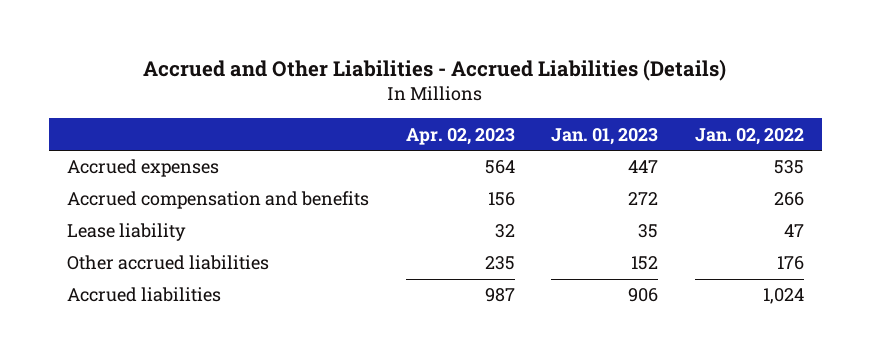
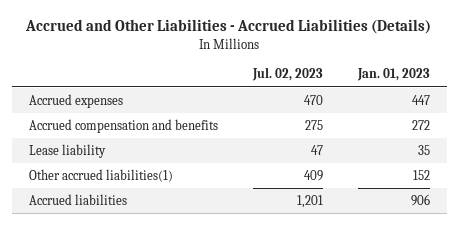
[405,127,515,145] Apr. 02, 2023 -> none
[694,127,804,145] Jan. 02, 2022 -> none
none -> [251,67,323,82] Jul. 02, 2023
[66,255,269,271] Other accrued liabilities -> [28,168,173,182] Other accrued liabilities(1)

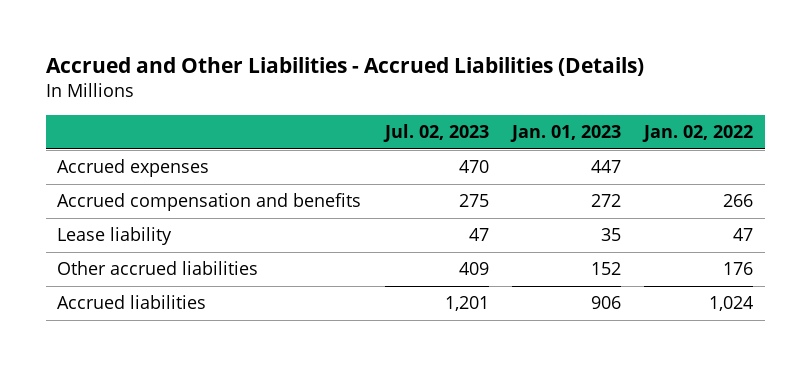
none -> [642,124,754,142] Jan. 02, 2022
[28,168,173,182] Other accrued liabilities(1) -> [57,261,259,276] Other accrued liabilities

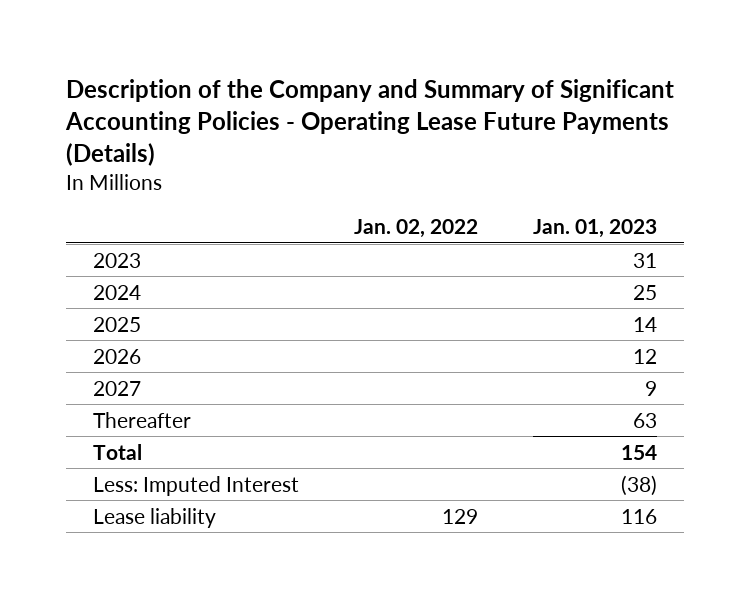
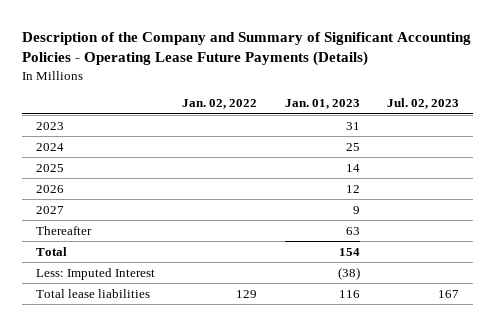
none -> [387,98,460,110] Jul. 02, 2023
[93,507,217,528] Lease liability -> [35,288,150,298] Total lease liabilities

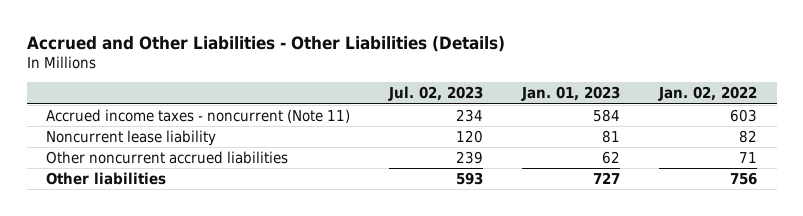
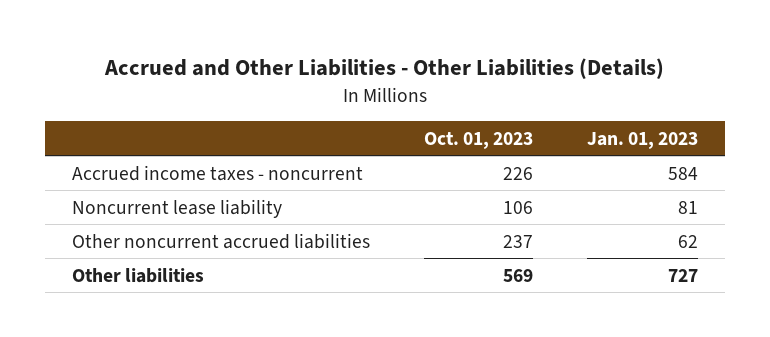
[388,86,484,102] Jul. 02, 2023 -> none
[658,86,758,102] Jan. 02, 2022 -> none
none -> [423,131,533,149] Oct. 01, 2023
[46,108,351,123] Accrued income taxes - noncurrent (Note 11) -> [71,164,363,181] Accrued income taxes - noncurrent

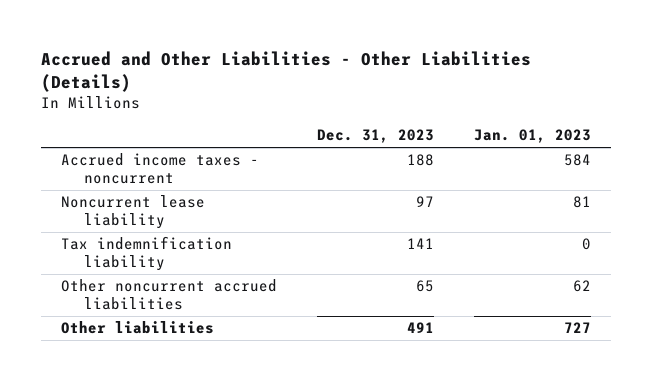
[423,131,533,149] Oct. 01, 2023 -> none
none -> [317,129,435,144] Dec. 31, 2023
none -> [61,236,233,272] Tax indemnification liability

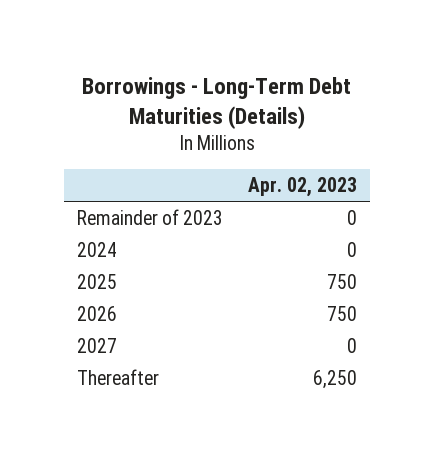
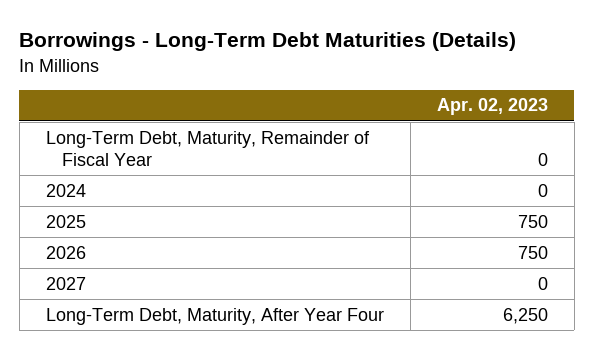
[76,208,223,225] Remainder of 2023 -> [45,130,370,166] Long-Term Debt, Maturity, Remainder of Fiscal Year
[76,368,159,385] Thereafter -> [45,307,384,325] Long-Term Debt, Maturity, After Year Four

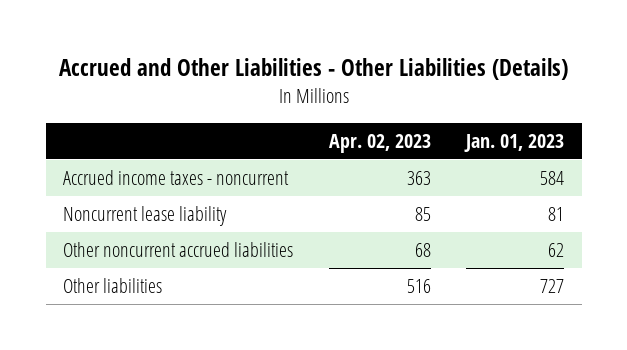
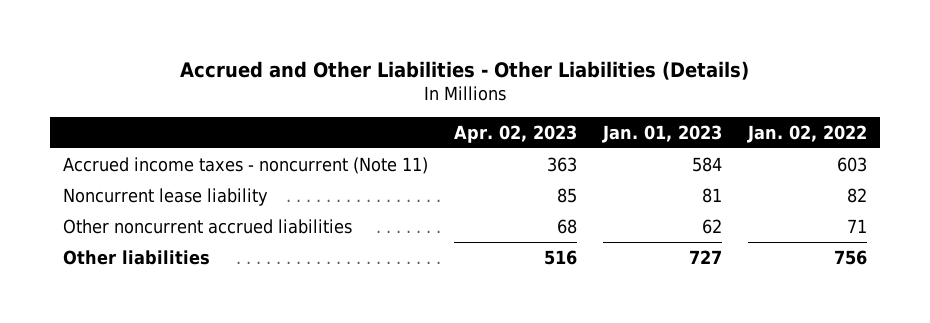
none -> [747,124,868,143] Jan. 02, 2022
[63,170,290,186] Accrued income taxes - noncurrent -> [62,156,428,174] Accrued income taxes - noncurrent (Note 11)

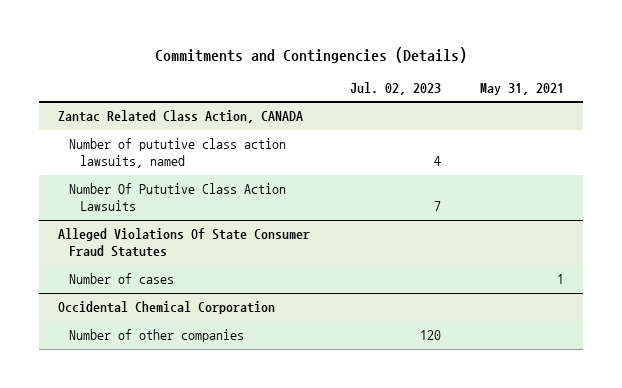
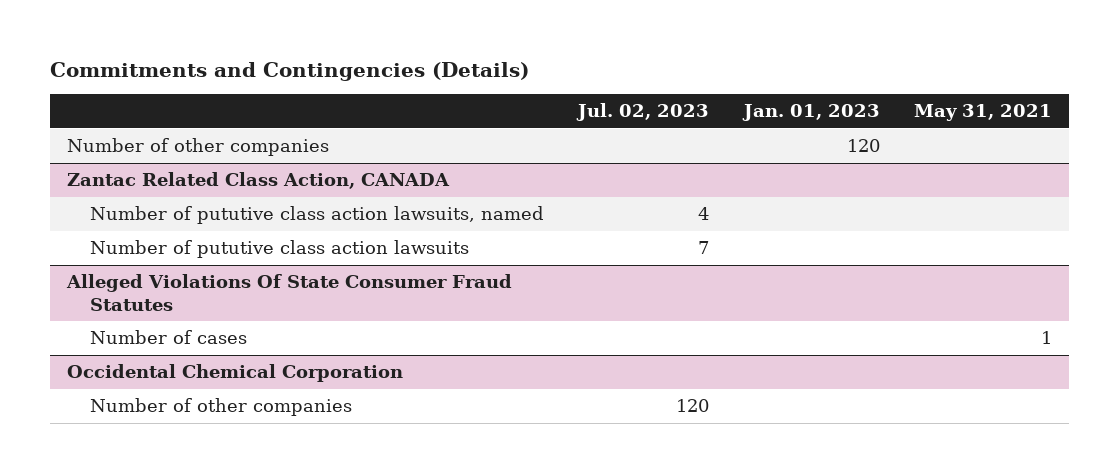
none -> [741,104,880,122] Jan. 01, 2023
none -> [67,138,330,157] Number of other companies
[69,183,287,212] Number Of Pututive Class Action Lawsuits -> [89,240,469,259] Number of pututive class action lawsuits

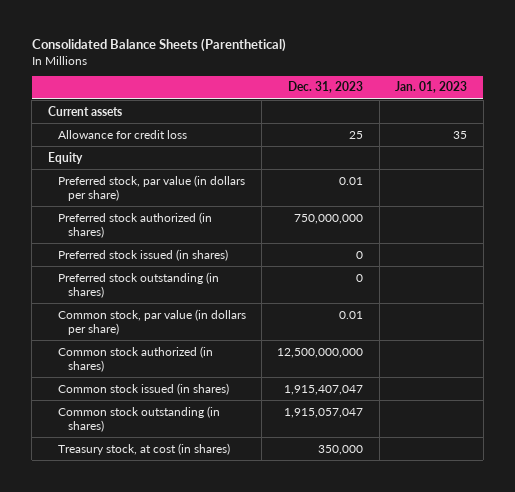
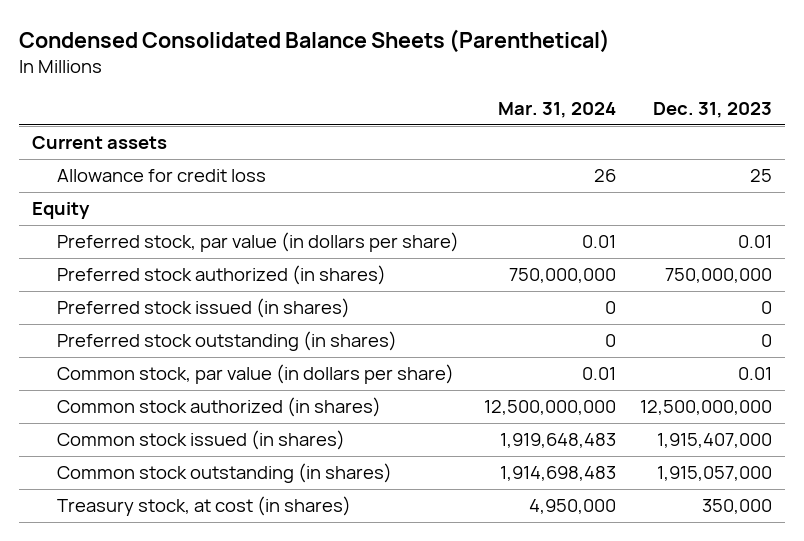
[31,38,286,53] Consolidated Balance Sheets (Parenthetical) -> [19,29,611,54] Condensed Consolidated Balance Sheets (Parenthetical)
[395,81,468,94] Jan. 01, 2023 -> none
none -> [497,102,616,119] Mar. 31, 2024
[284,384,364,395] 1,915,407,047 -> [657,433,773,449] 1,915,407,000
[284,407,364,418] 1,915,057,047 -> [657,466,773,482] 1,915,057,000

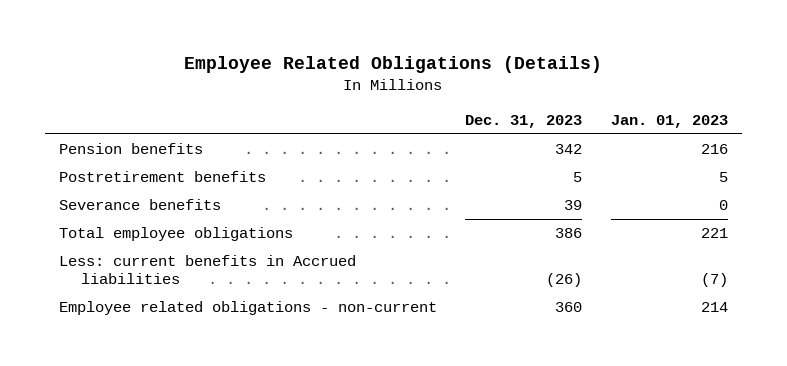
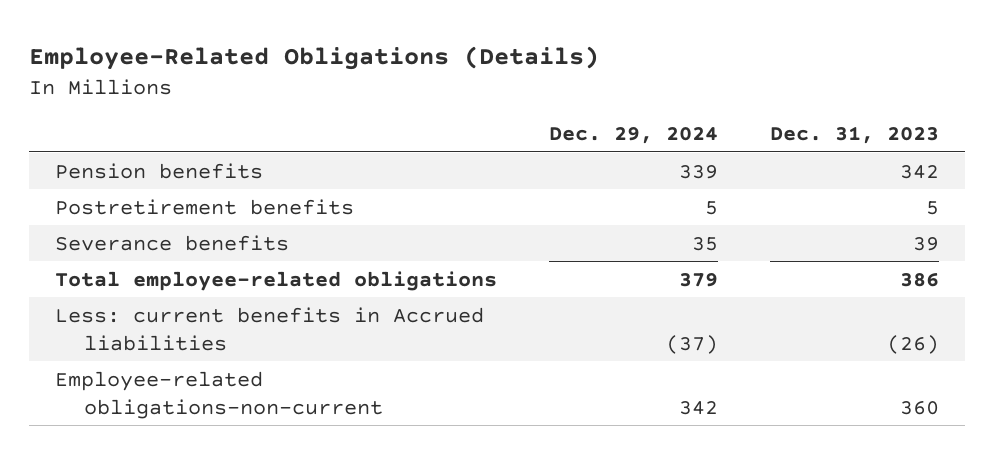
[184,56,603,74] Employee Related Obligations (Details) -> [29,45,600,70] Employee-Related Obligations (Details)
[610,114,728,128] Jan. 01, 2023 -> none
none -> [549,127,719,145] Dec. 29, 2024
[59,227,294,242] Total employee obligations -> [55,270,498,291] Total employee-related obligations
[59,301,438,316] Employee related obligations - non-current -> [55,370,383,419] Employee-related obligations-non-current

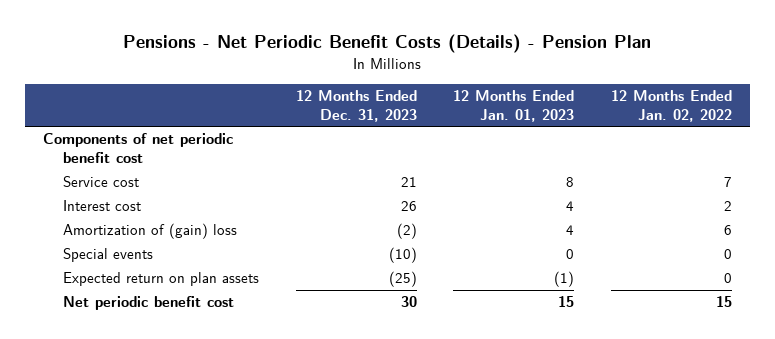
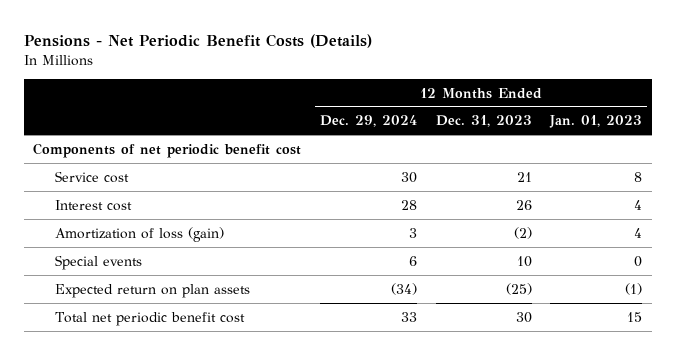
[123,34,652,54] Pensions - Net Periodic Benefit Costs (Details) - Pension Plan -> [23,33,372,48] Pensions - Net Periodic Benefit Costs (Details)
[610,89,732,122] 12 Months Ended Jan. 02, 2022 -> none
none -> [319,115,417,128] Dec. 29, 2024
[63,223,238,240] Amortization of (gain) loss -> [54,226,224,242] Amortization of loss (gain)
[388,247,417,264] (10) -> [516,255,532,267] 10
[63,296,235,311] Net periodic benefit cost -> [54,311,245,326] Total net periodic benefit cost

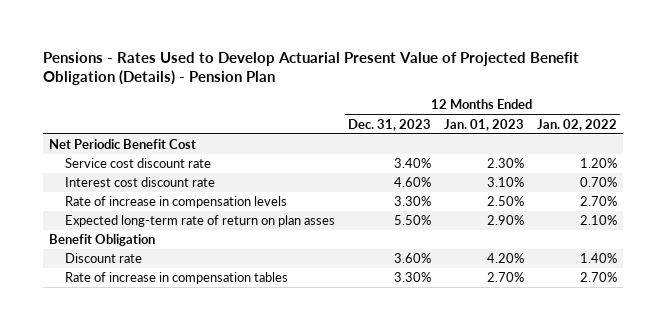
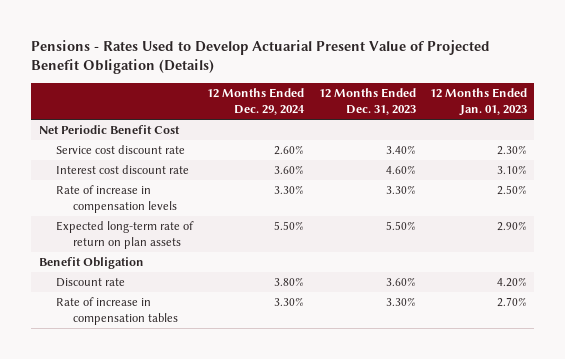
[42,51,579,86] Pensions - Rates Used to Develop Actuarial Present Value of Projected Benefit Obligation (Details) - Pension Plan -> [31,39,491,75] Pensions - Rates Used to Develop Actuarial Present Value of Projected Benefit Obligation (Details)
[536,118,617,131] Jan. 02, 2022 -> none
none -> [207,88,306,116] 12 Months Ended Dec. 29, 2024
[64,215,335,228] Expected long-term rate of return on plan asses -> [55,221,194,250] Expected long-term rate of return on plan assets

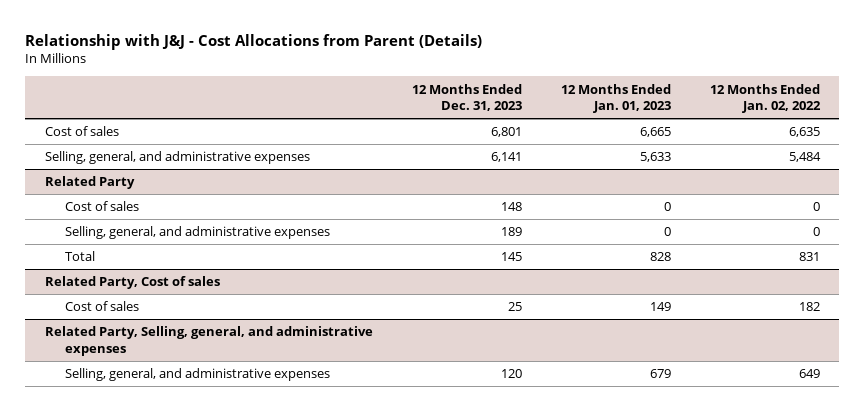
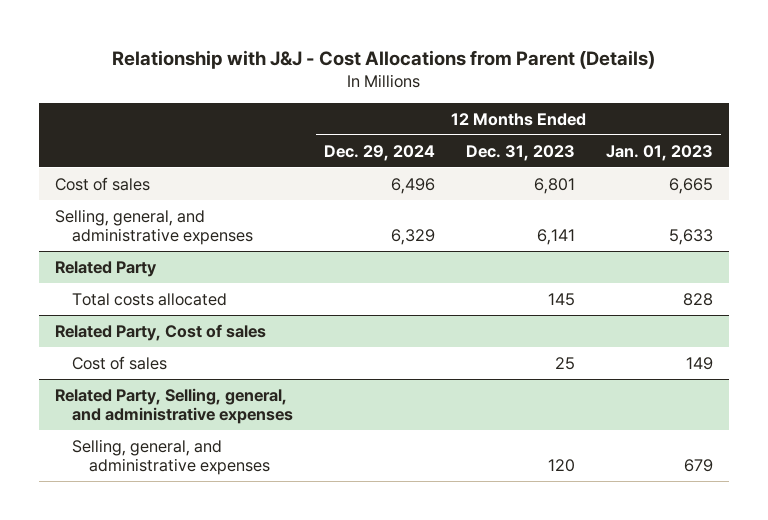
[709,83,821,114] 12 Months Ended Jan. 02, 2022 -> none
none -> [324,144,436,161] Dec. 29, 2024
[64,201,139,212] Cost of sales -> none
[64,226,330,240] Selling, general, and administrative expenses -> none
[64,251,95,262] Total -> [72,292,228,306] Total costs allocated

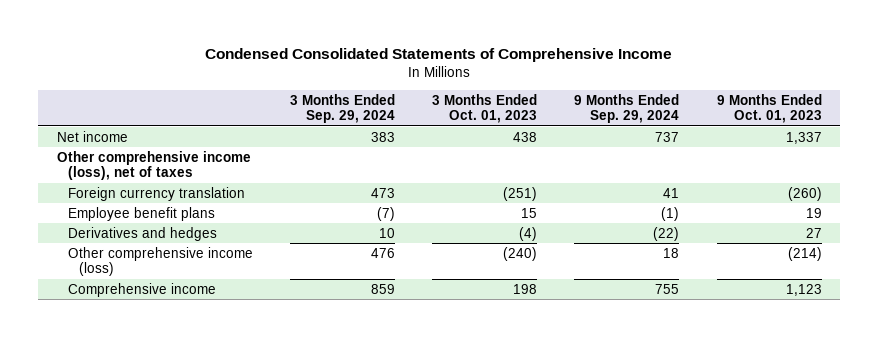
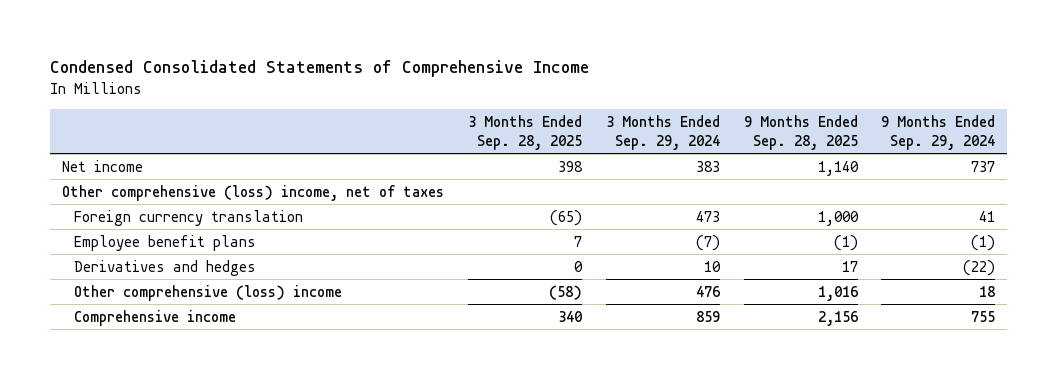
[432,93,538,124] 3 Months Ended Oct. 01, 2023 -> none
[716,93,822,124] 9 Months Ended Oct. 01, 2023 -> none
none -> [467,114,582,150] 3 Months Ended Sep. 28, 2025
none -> [743,114,858,150] 9 Months Ended Sep. 28, 2025
[56,150,251,181] Other comprehensive income (loss), net of taxes -> [61,184,444,201] Other comprehensive (loss) income, net of taxes
[67,246,253,277] Other comprehensive income (loss) -> [73,284,342,301] Other comprehensive (loss) income

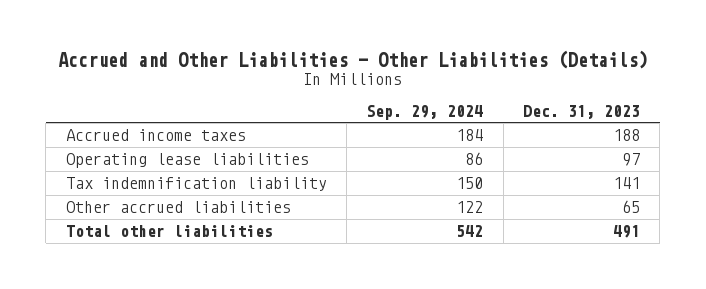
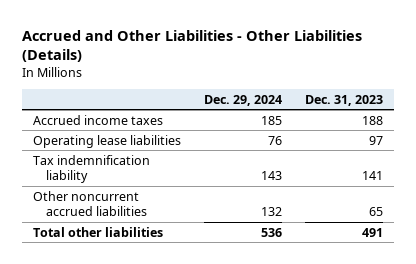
[366,104,484,120] Sep. 29, 2024 -> none
none -> [203,94,282,106] Dec. 29, 2024
[65,201,291,214] Other accrued liabilities -> [32,190,147,217] Other noncurrent accrued liabilities

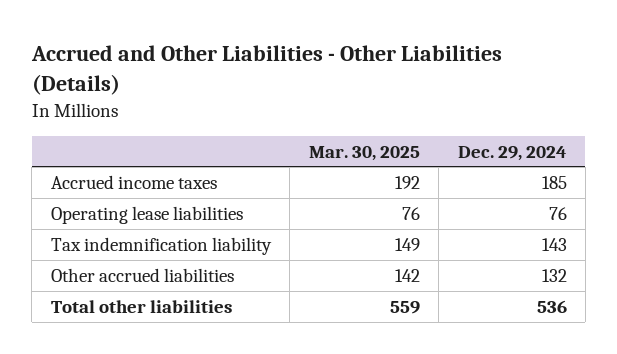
[304,94,383,106] Dec. 31, 2023 -> none
none -> [308,145,420,161] Mar. 30, 2025
[32,190,147,217] Other noncurrent accrued liabilities -> [50,267,234,282] Other accrued liabilities

